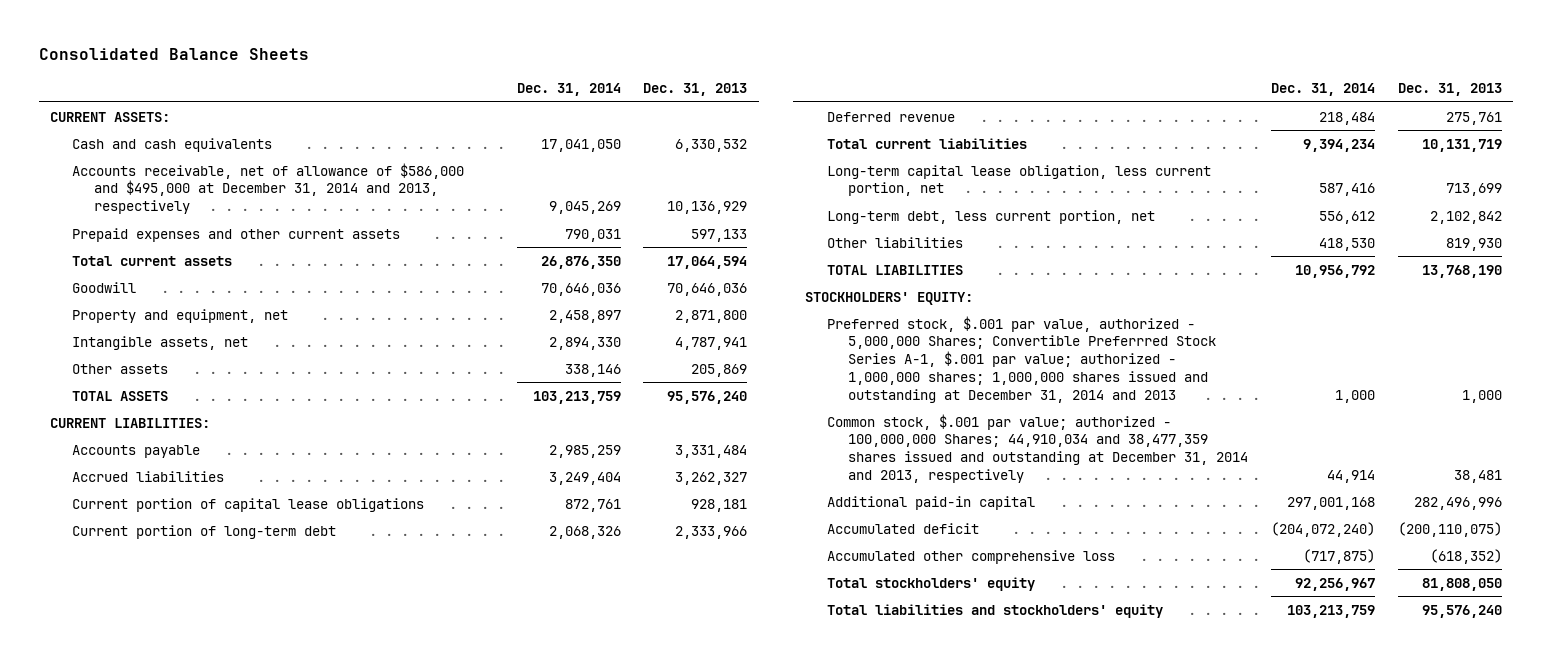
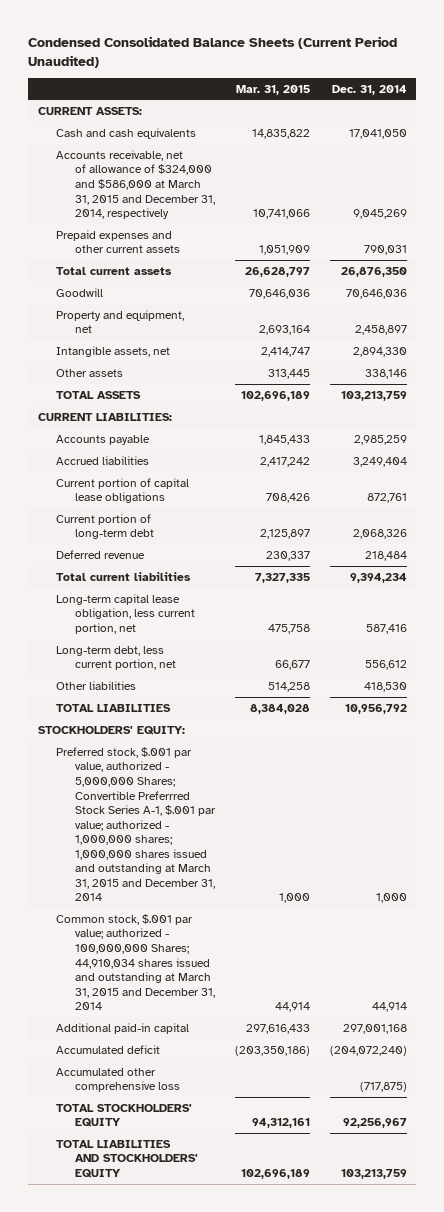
[39,48,310,61] Consolidated Balance Sheets -> [27,35,397,68] Condensed Consolidated Balance Sheets (Current Period Unaudited)
[643,82,748,96] Dec. 31, 2013 -> none
none -> [235,84,310,95] Mar. 31, 2015
[72,162,465,215] Accounts receivable, net of allowance of $586,000 and $495,000 at December 31, 2014 and 2013, respectively -> [56,149,216,220] Accounts receivable, net of allowance of $324,000 and $586,000 at March 31, 2015 and December 31, 2014, respectively
[826,315,1217,403] Preferred stock, $.001 par value, authorized - 5,000,000 Shares; Convertible Preferrred Stock Series A-1, $.001 par value; authorized - 1,000,000 shares; 1,000,000 shares issued and outstanding at December 31, 2014 and 2013 -> [56,746,217,902] Preferred stock, $.001 par value, authorized - 5,000,000 Shares; Convertible Preferrred Stock Series A-1, $.001 par value; authorized - 1,000,000 shares; 1,000,000 shares issued and outstanding at March 31, 2015 and December 31, 2014
[826,413,1249,483] Common stock, $.001 par value; authorized - 100,000,000 Shares; 44,910,034 and 38,477,359 shares issued and outstanding at December 31, 2014 and 2013, respectively -> [56,913,216,1011] Common stock, $.001 par value; authorized - 100,000,000 Shares; 44,910,034 shares issued and outstanding at March 31, 2015 and December 31, 2014
[826,576,1035,591] Total stockholders' equity -> [56,1103,193,1128] TOTAL STOCKHOLDERS' EQUITY
[826,603,1163,618] Total liabilities and stockholders' equity -> [56,1139,199,1179] TOTAL LIABILITIES AND STOCKHOLDERS' EQUITY

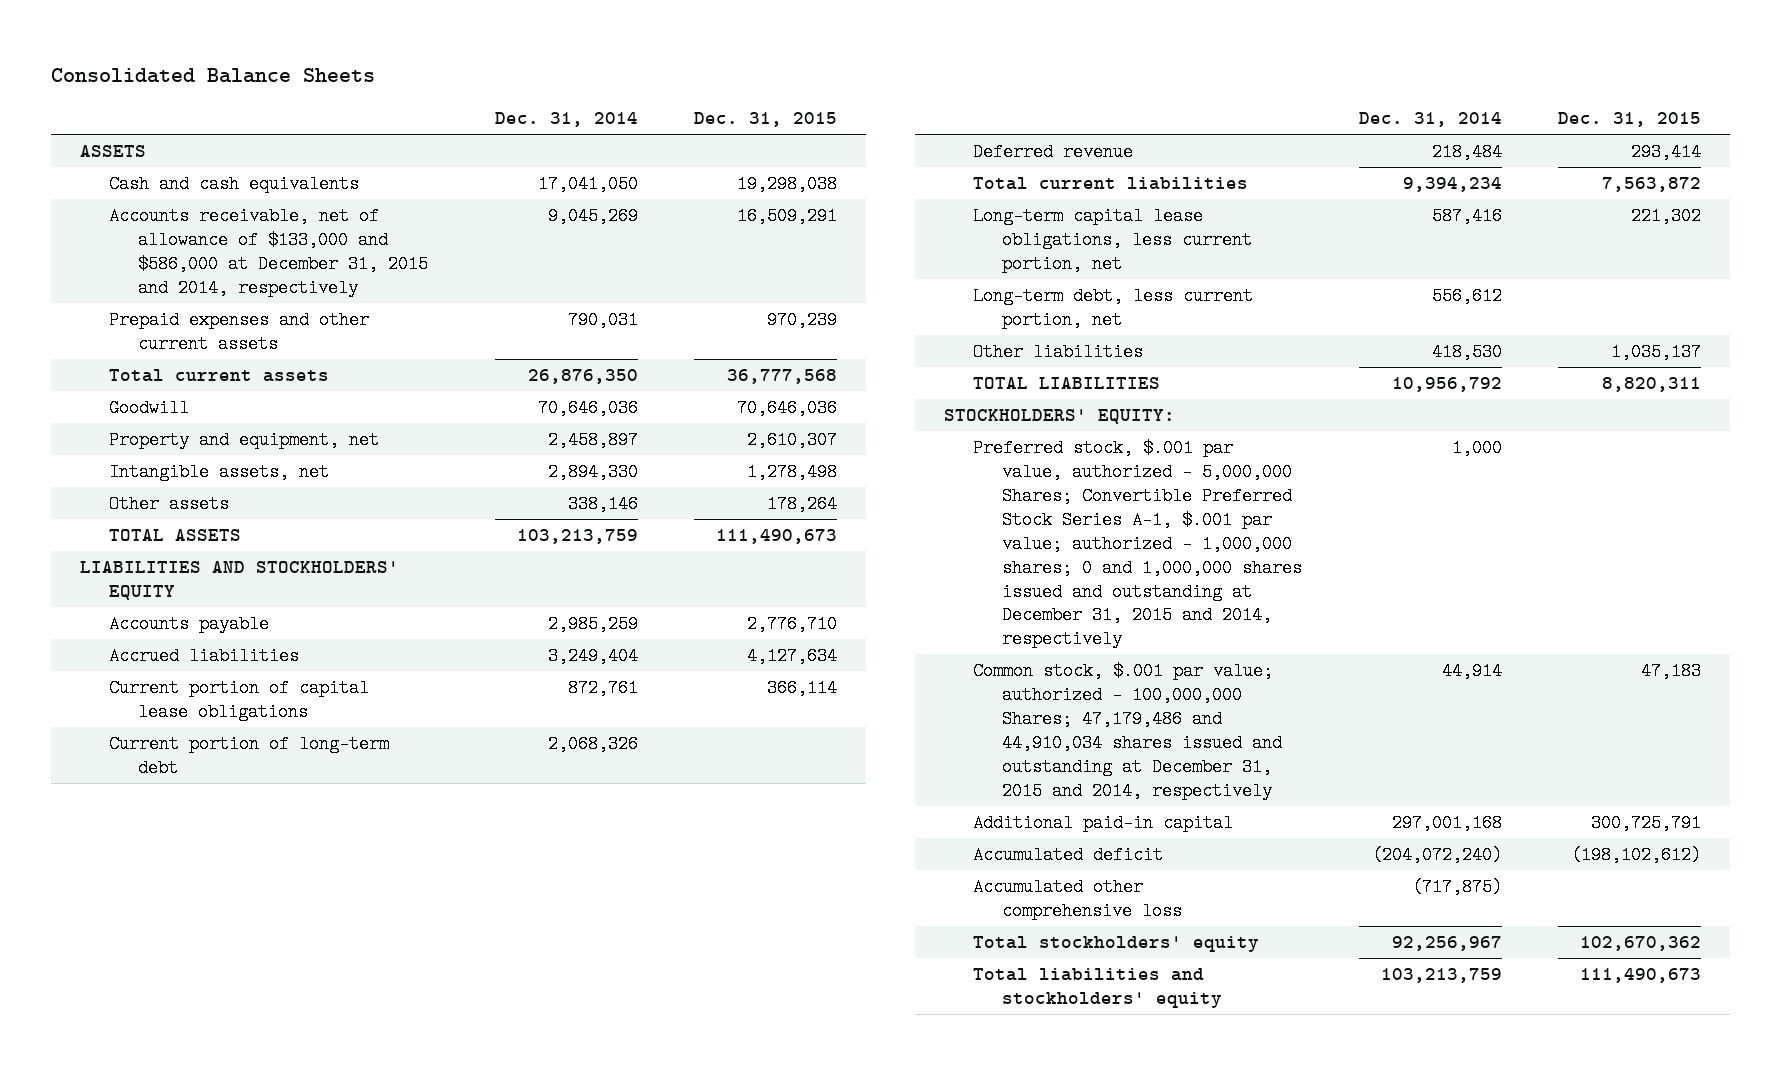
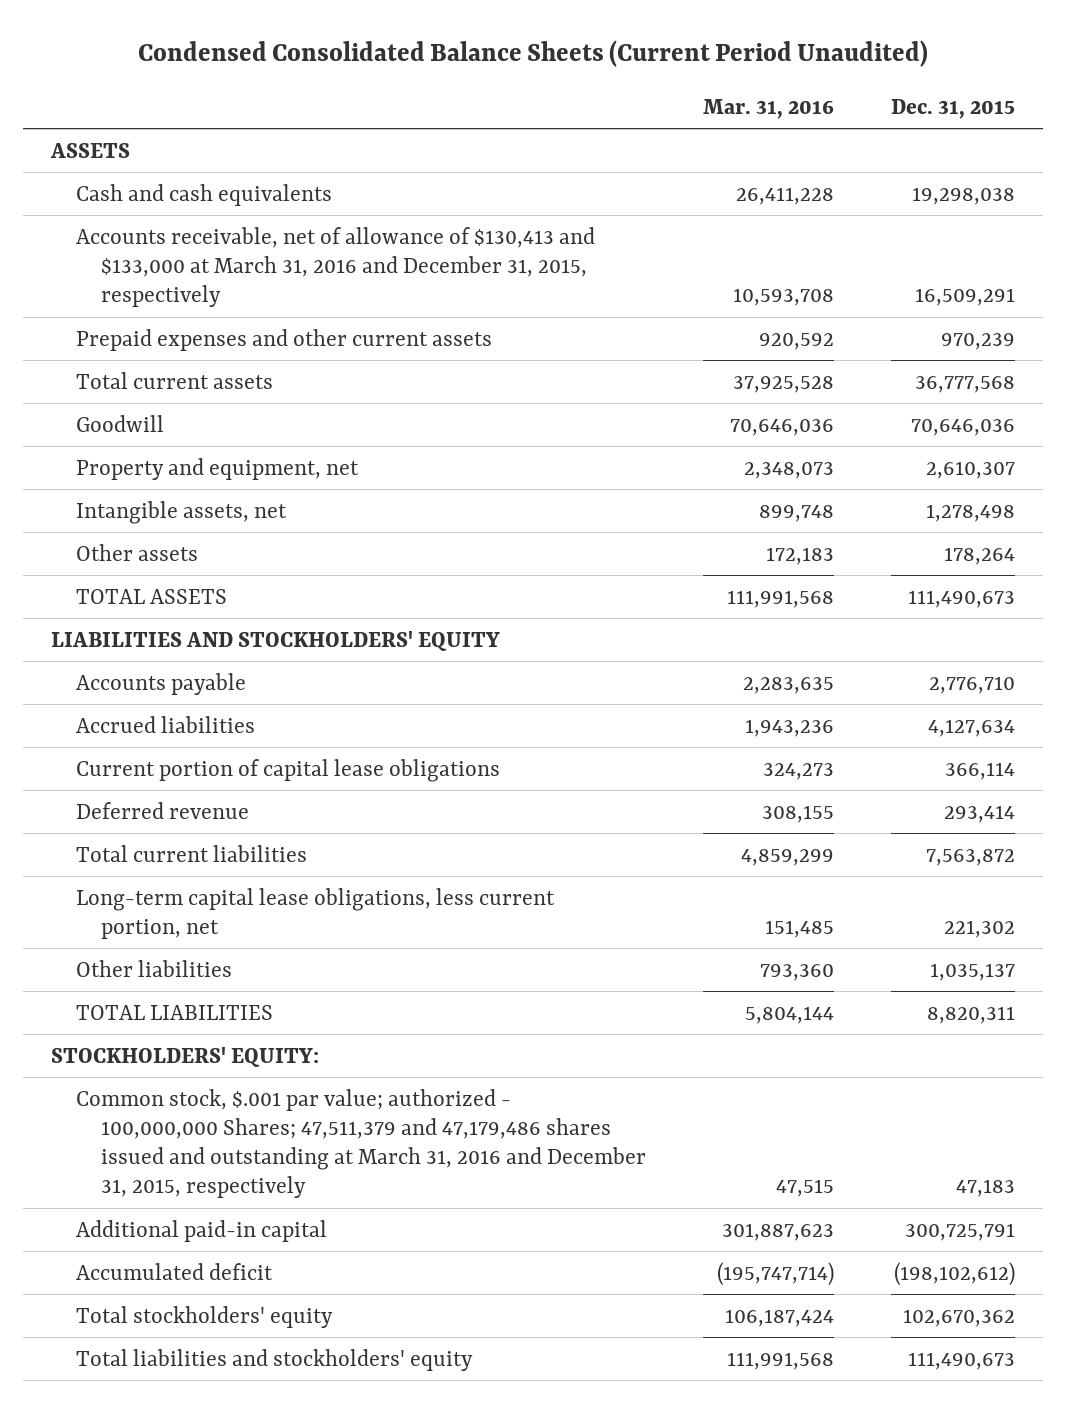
[51,68,376,84] Consolidated Balance Sheets -> [137,39,928,67] Condensed Consolidated Balance Sheets (Current Period Unaudited)
[494,112,638,128] Dec. 31, 2014 -> none
none -> [702,98,834,119] Mar. 31, 2016
[108,207,429,297] Accounts receivable, net of allowance of $133,000 and $586,000 at December 31, 2015 and 2014, respectively -> [75,226,595,308] Accounts receivable, net of allowance of $130,413 and $133,000 at March 31, 2016 and December 31, 2015, respectively
[108,735,389,778] Current portion of long-term debt -> none
[972,287,1253,330] Long-term debt, less current portion, net -> none
[972,439,1303,649] Preferred stock, $.001 par value, authorized - 5,000,000 Shares; Convertible Preferred Stock Series A-1, $.001 par value; authorized - 1,000,000 shares; 0 and 1,000,000 shares issued and outstanding at December 31, 2015 and 2014, respectively -> none
[972,662,1283,800] Common stock, $.001 par value; authorized - 100,000,000 Shares; 47,179,486 and 44,910,034 shares issued and outstanding at December 31, 2015 and 2014, respectively -> [75,1088,647,1199] Common stock, $.001 par value; authorized - 100,000,000 Shares; 47,511,379 and 47,179,486 shares issued and outstanding at March 31, 2016 and December 31, 2015, respectively
[972,878,1183,921] Accumulated other comprehensive loss -> none

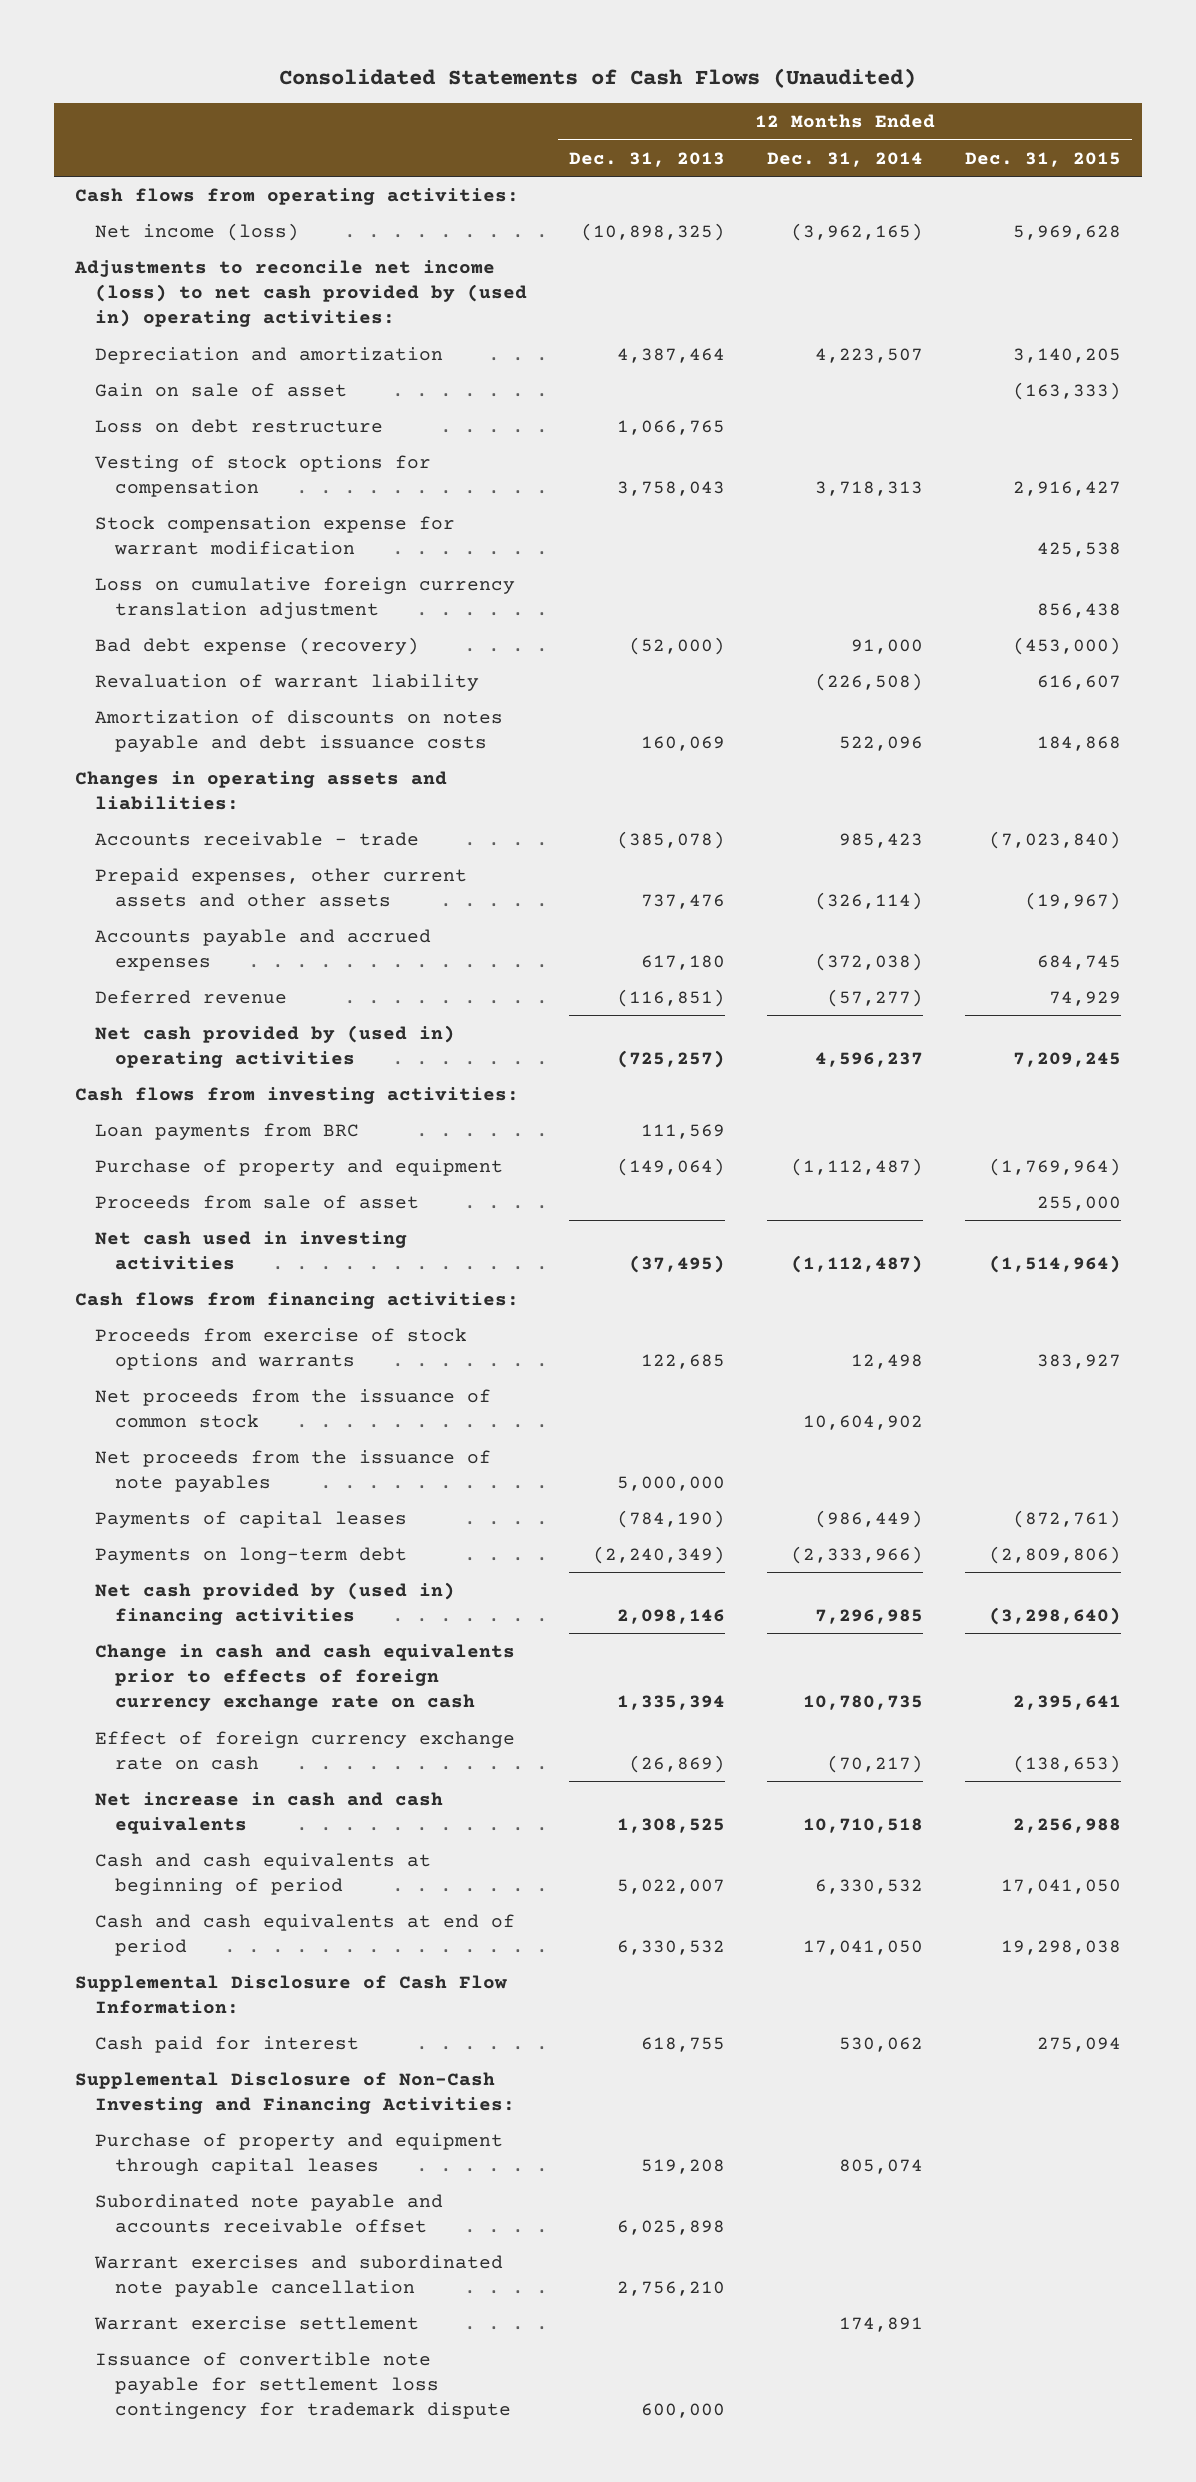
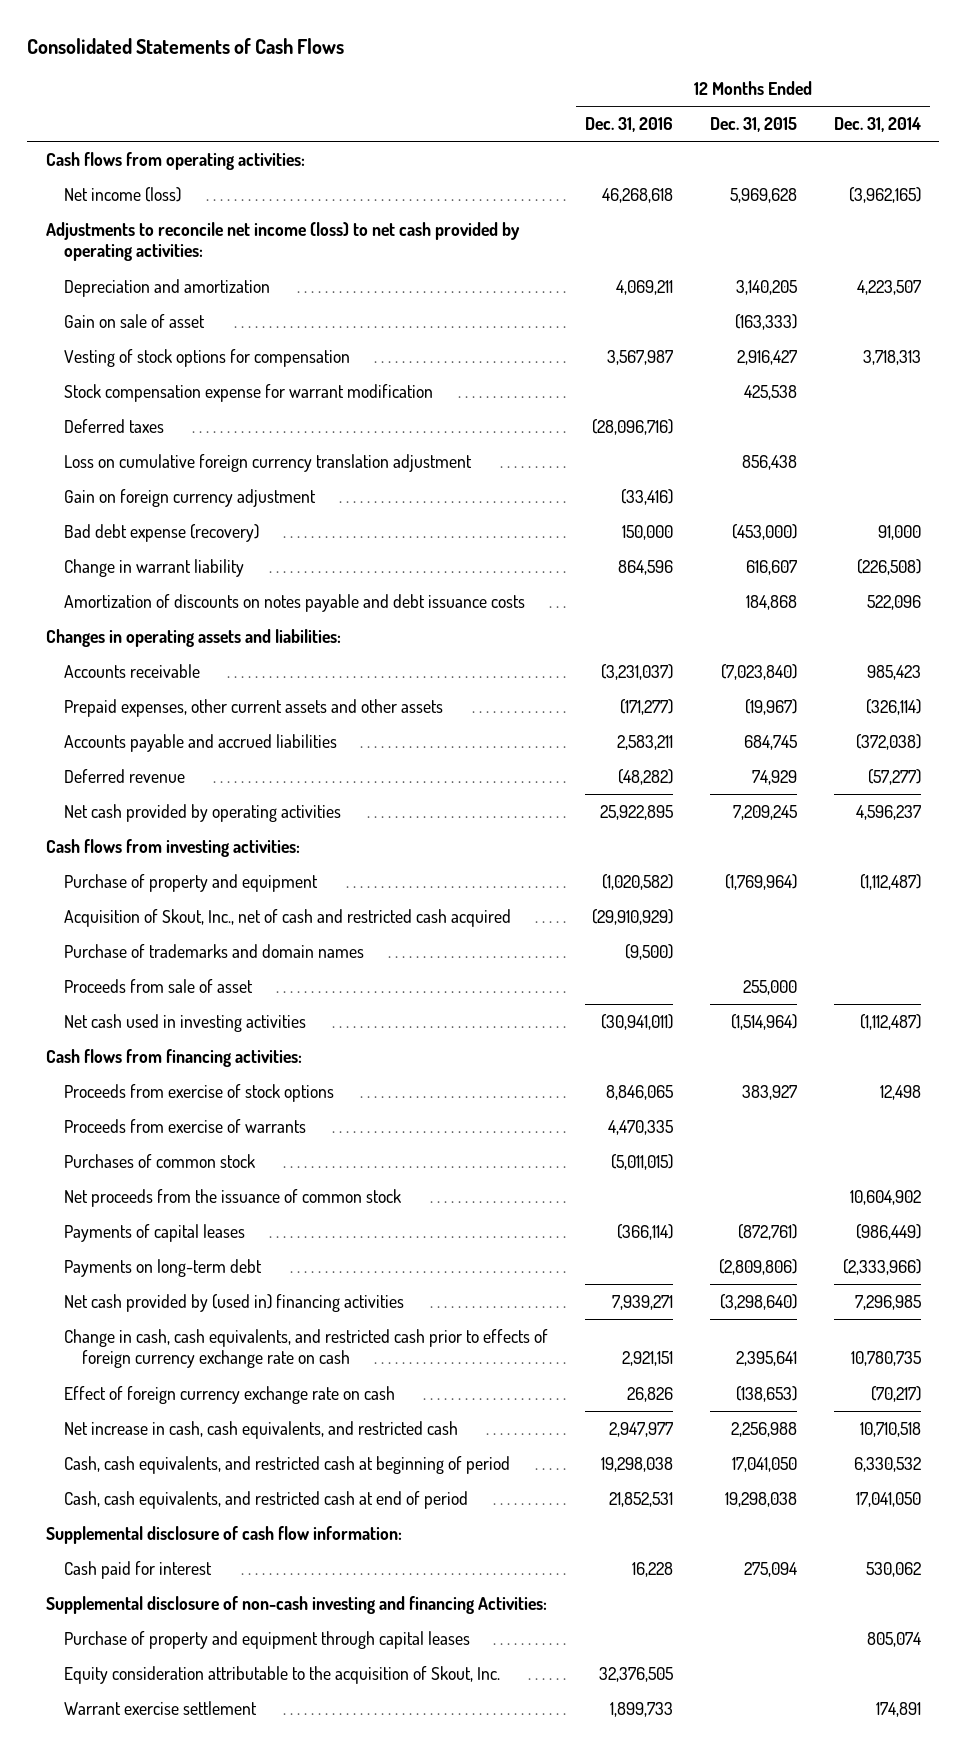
[279,68,917,89] Consolidated Statements of Cash Flows (Unaudited) -> [27,38,345,55] Consolidated Statements of Cash Flows
[568,151,725,167] Dec. 31, 2013 -> none
none -> [584,117,673,133] Dec. 31, 2016
[73,259,527,327] Adjustments to reconcile net income (loss) to net cash provided by (used in) operating activities: -> [45,221,520,262] Adjustments to reconcile net income (loss) to net cash provided by operating activities:
[94,418,383,433] Loss on debt restructure -> none
none -> [63,418,164,433] Deferred taxes
none -> [63,488,316,507] Gain on foreign currency adjustment
[94,673,479,691] Revaluation of warrant liability -> [63,558,244,577] Change in warrant liability
[94,831,419,846] Accounts receivable - trade -> [63,663,200,678] Accounts receivable
[94,928,431,971] Accounts payable and accrued expenses -> [63,733,337,752] Accounts payable and accrued liabilities
[94,1024,455,1068] Net cash provided by (used in) operating activities -> [63,803,341,822] Net cash provided by operating activities
[94,1122,359,1140] Loan payments from BRC -> none
none -> [63,908,511,927] Acquisition of Skout, Inc., net of cash and restricted cash acquired
none -> [63,943,364,958] Purchase of trademarks and domain names
[94,1327,467,1370] Proceeds from exercise of stock options and warrants -> [63,1083,334,1102] Proceeds from exercise of stock options
none -> [63,1118,306,1133] Proceeds from exercise of warrants
none -> [63,1153,255,1168] Purchases of common stock
[94,1449,491,1492] Net proceeds from the issuance of note payables -> none
[94,1643,515,1711] Change in cash and cash equivalents prior to effects of foreign currency exchange rate on cash -> [63,1328,548,1369] Change in cash, cash equivalents, and restricted cash prior to effects of foreign currency exchange rate on cash
[94,1791,443,1834] Net increase in cash and cash equivalents -> [63,1420,458,1439] Net increase in cash, cash equivalents, and restricted cash
[94,1852,431,1895] Cash and cash equivalents at beginning of period -> [63,1455,510,1474] Cash, cash equivalents, and restricted cash at beginning of period
[94,1913,515,1956] Cash and cash equivalents at end of period -> [63,1490,468,1509] Cash, cash equivalents, and restricted cash at end of period
[74,1974,507,2014] Supplemental Disclosure of Cash Flow Information: -> [45,1525,402,1544] Supplemental disclosure of cash flow information:
[74,2071,515,2114] Supplemental Disclosure of Non-Cash Investing and Financing Activities: -> [45,1595,547,1614] Supplemental disclosure of non-cash investing and financing Activities:
[94,2193,443,2233] Subordinated note payable and accounts receivable offset -> none
[93,2254,503,2297] Warrant exercises and subordinated note payable cancellation -> none
none -> [63,1665,500,1684] Equity consideration attributable to the acquisition of Skout, Inc.
[94,2351,511,2419] Issuance of convertible note payable for settlement loss contingency for trademark dispute -> none

